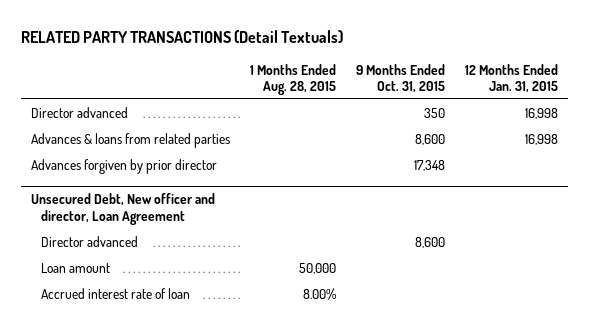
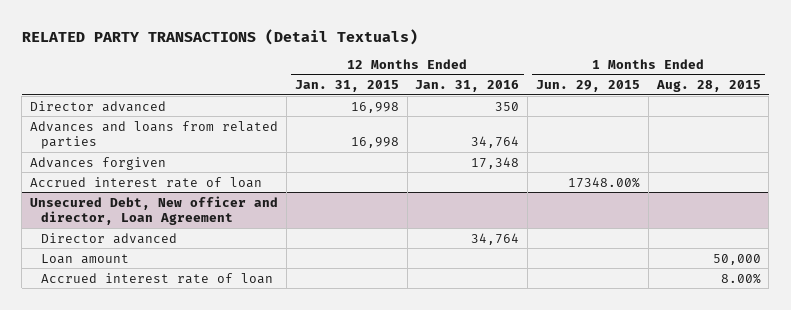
[356,63,446,93] 9 Months Ended Oct. 31, 2015 -> none
none -> [415,80,520,93] Jan. 31, 2016
none -> [536,80,641,93] Jun. 29, 2015
[31,133,231,149] Advances & loans from related parties -> [30,120,279,150] Advances and loans from related parties
[31,159,218,175] Advances forgiven by prior director -> [30,156,167,170] Advances forgiven
none -> [30,176,263,188] Accrued interest rate of loan

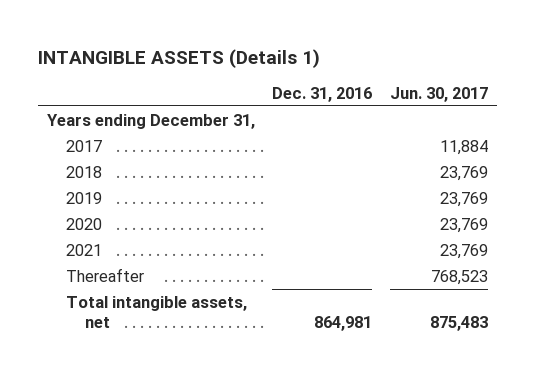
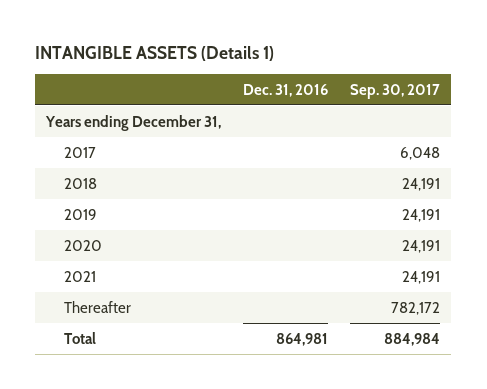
[389,86,488,102] Jun. 30, 2017 -> none
none -> [350,83,441,99] Sep. 30, 2017
[65,295,247,328] Total intangible assets, net -> [63,331,96,344] Total

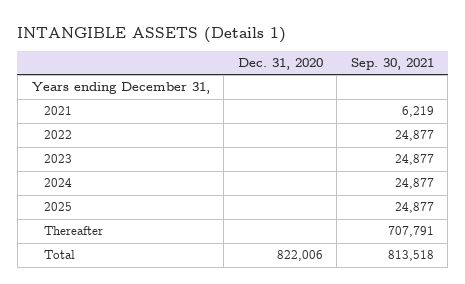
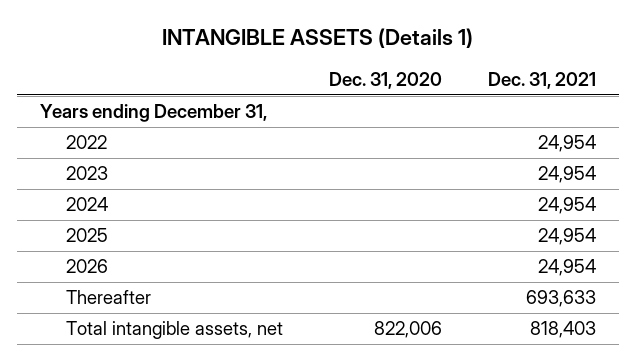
[350,57,434,70] Sep. 30, 2021 -> none
none -> [488,72,597,90] Dec. 31, 2021
[43,106,72,116] 2021 -> none
none -> [66,259,109,274] 2026
[43,250,75,260] Total -> [66,321,284,340] Total intangible assets, net

